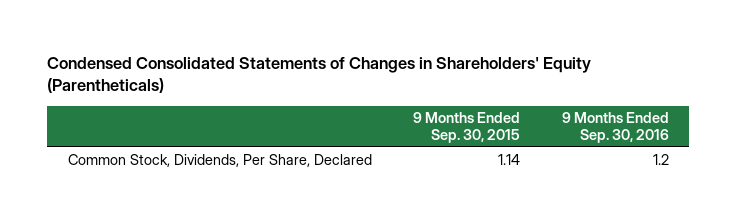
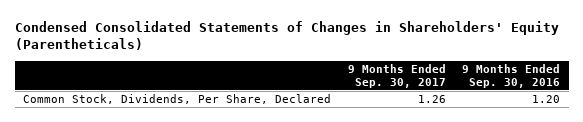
[413,111,521,144] 9 Months Ended Sep. 30, 2015 -> none
none -> [347,63,446,88] 9 Months Ended Sep. 30, 2017
[652,154,669,166] 1.2 -> [532,95,561,104] 1.20

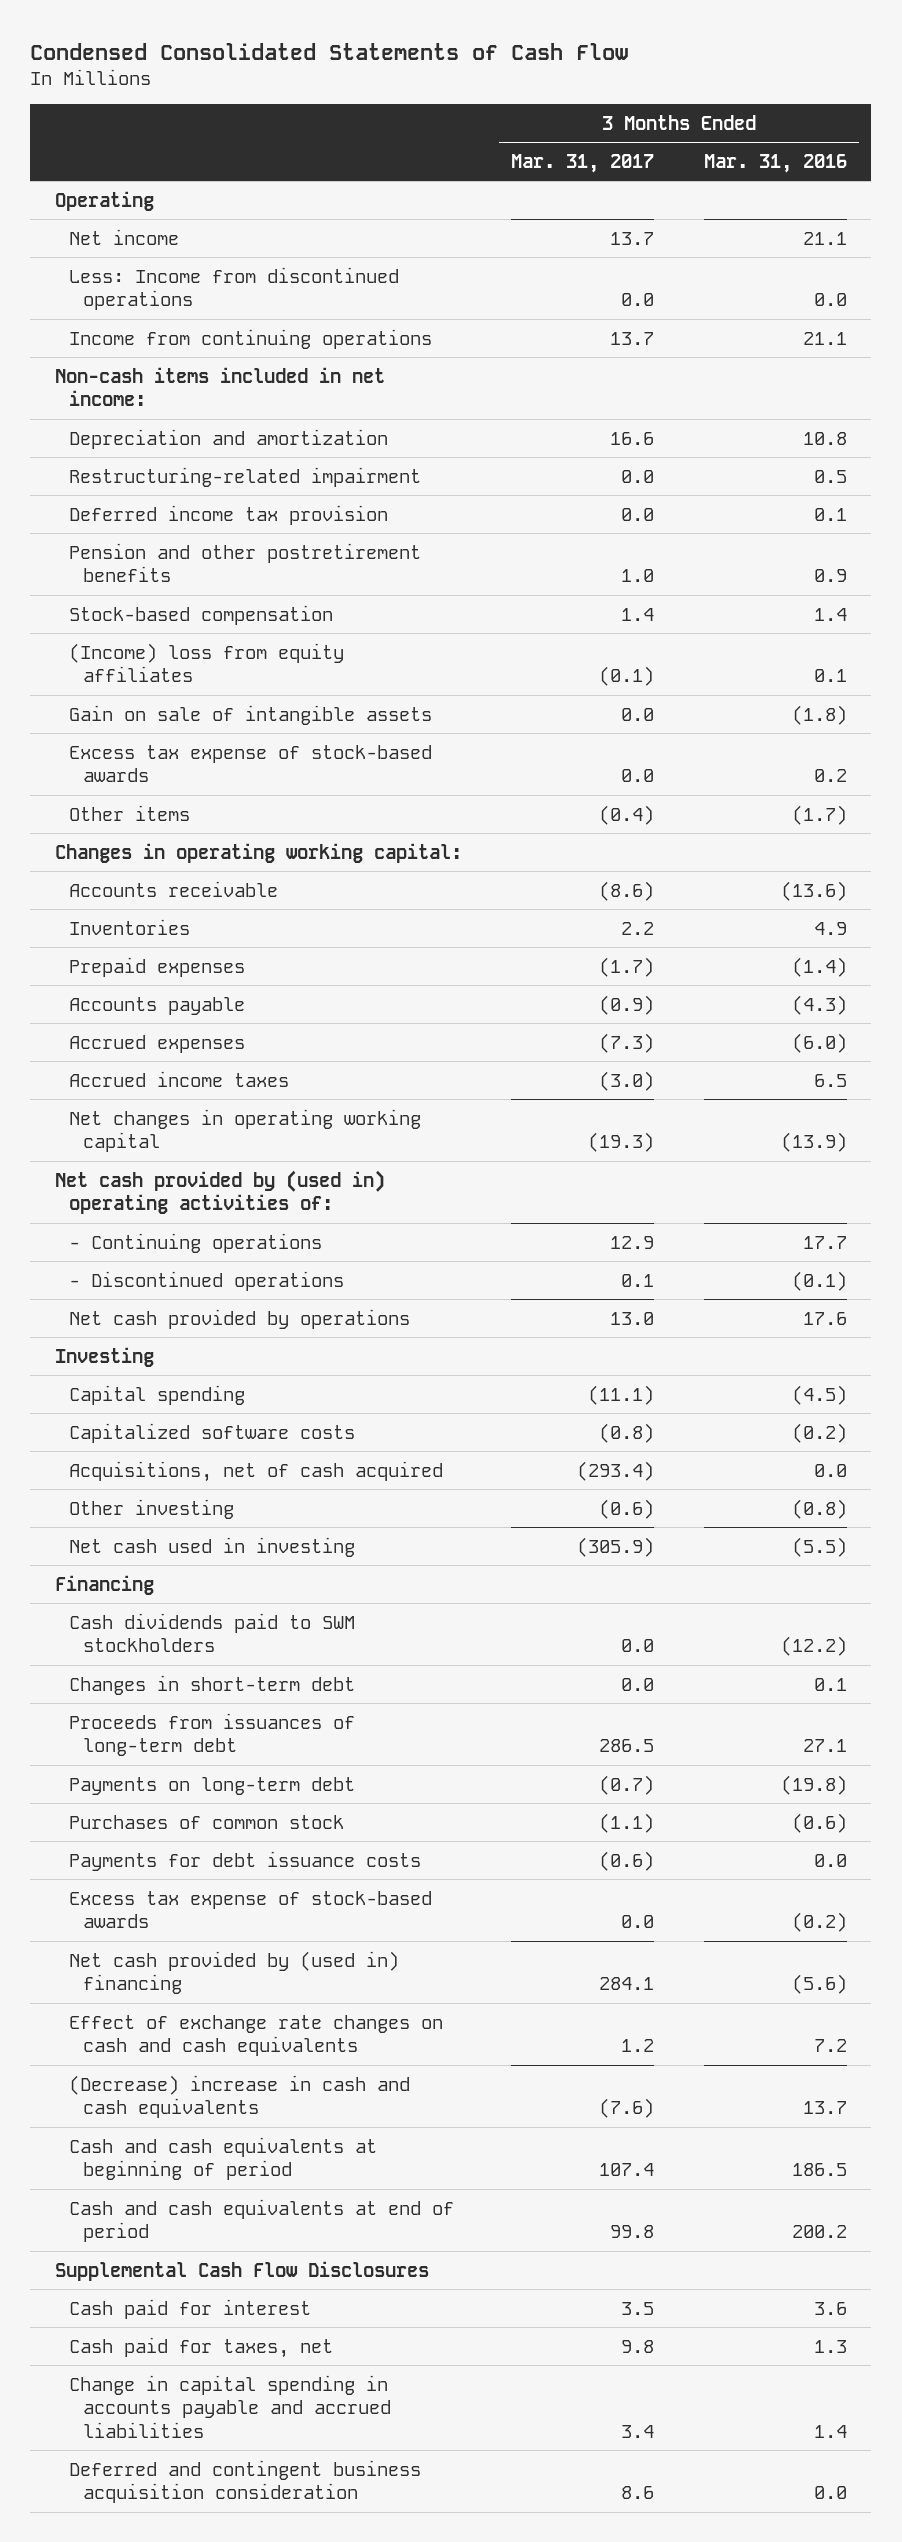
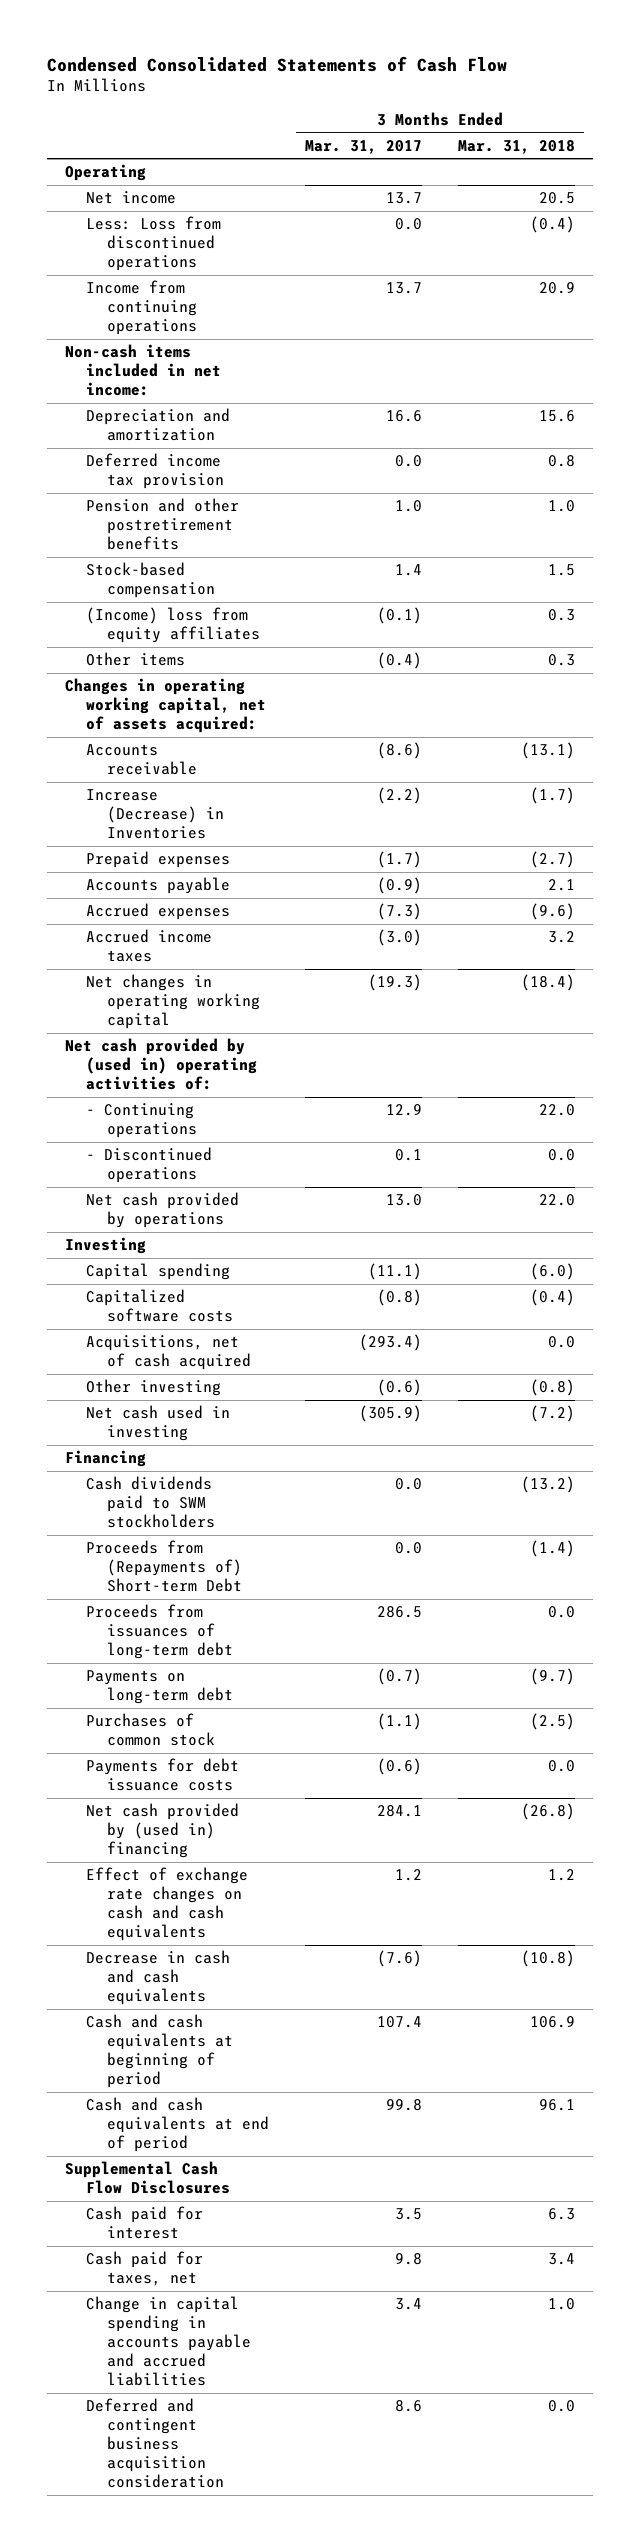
[703,153,847,173] Mar. 31, 2016 -> none
none -> [458,139,576,154] Mar. 31, 2018
[69,266,400,311] Less: Income from discontinued operations -> [85,216,221,272] Less: Loss from discontinued operations
[69,466,422,487] Restructuring-related impairment -> none
[69,704,433,725] Gain on sale of intangible assets -> none
[69,744,433,783] Excess tax expense of stock-based awards -> none
[54,842,462,863] Changes in operating working capital: -> [64,678,266,734] Changes in operating working capital, net of assets acquired:
[69,918,191,935] Inventories -> none
none -> [85,789,224,840] Increase (Decrease) in Inventories
[69,1674,356,1695] Changes in short-term debt -> [85,1540,242,1593] Proceeds from (Repayments of) Short-term Debt
[69,1890,433,1929] Excess tax expense of stock-based awards -> none
[69,2074,411,2119] (Decrease) increase in cash and cash equivalents -> [85,1950,230,2006] Decrease in cash and cash equivalents

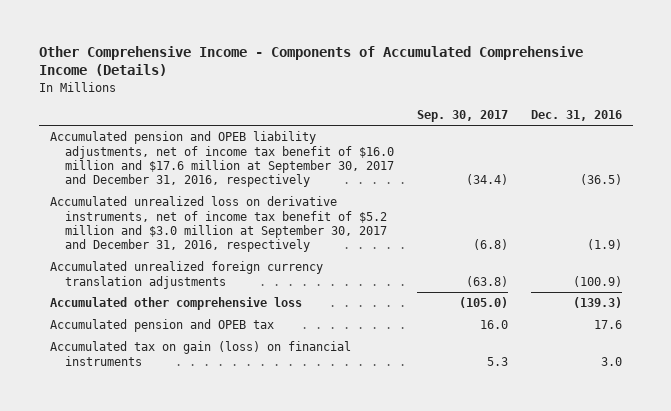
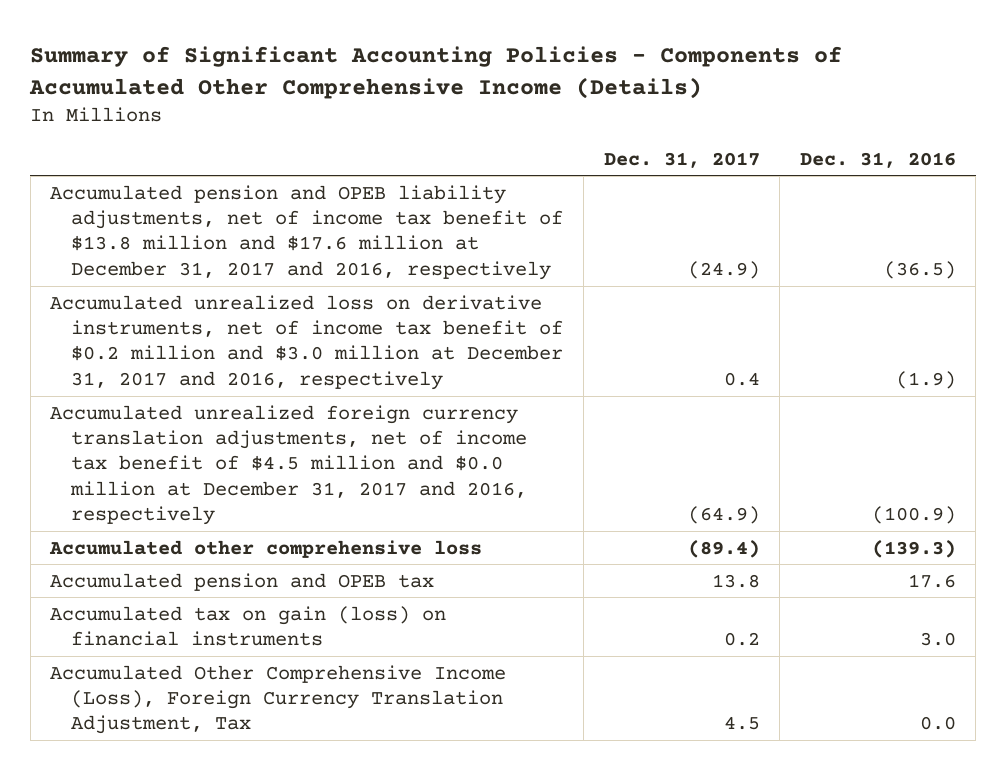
[38,46,583,77] Other Comprehensive Income - Components of Accumulated Comprehensive Income (Details) -> [29,45,843,99] Summary of Significant Accounting Policies - Components of Accumulated Other Comprehensive Income (Details)
[417,109,509,122] Sep. 30, 2017 -> none
none -> [603,151,760,168] Dec. 31, 2017
[49,131,395,188] Accumulated pension and OPEB liability adjustments, net of income tax benefit of $16.0 million and $17.6 million at September 30, 2017 and December 31, 2016, respectively -> [50,184,564,280] Accumulated pension and OPEB liability adjustments, net of income tax benefit of $13.8 million and $17.6 million at December 31, 2017 and 2016, respectively
[49,196,388,253] Accumulated unrealized loss on derivative instruments, net of income tax benefit of $5.2 million and $3.0 million at September 30, 2017 and December 31, 2016, respectively -> [50,294,564,390] Accumulated unrealized loss on derivative instruments, net of income tax benefit of $0.2 million and $3.0 million at December 31, 2017 and 2016, respectively
[49,261,323,289] Accumulated unrealized foreign currency translation adjustments -> [50,404,528,526] Accumulated unrealized foreign currency translation adjustments, net of income tax benefit of $4.5 million and $0.0 million at December 31, 2017 and 2016, respectively
none -> [50,664,507,735] Accumulated Other Comprehensive Income (Loss), Foreign Currency Translation Adjustment, Tax

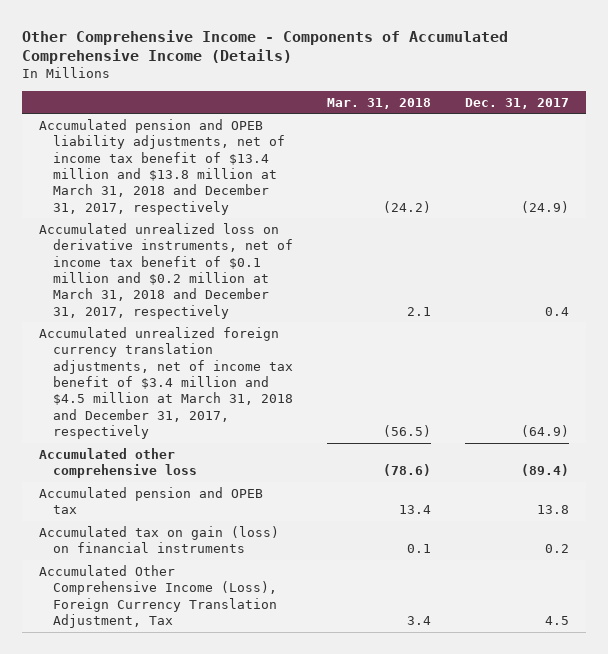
[29,45,843,99] Summary of Significant Accounting Policies - Components of Accumulated Other Comprehensive Income (Details) -> [22,29,509,65] Other Comprehensive Income - Components of Accumulated Comprehensive Income (Details)
[799,151,956,168] Dec. 31, 2016 -> none
none -> [326,97,431,109] Mar. 31, 2018
[50,184,564,280] Accumulated pension and OPEB liability adjustments, net of income tax benefit of $13.8 million and $17.6 million at December 31, 2017 and 2016, respectively -> [38,118,286,215] Accumulated pension and OPEB liability adjustments, net of income tax benefit of $13.4 million and $13.8 million at March 31, 2018 and December 31, 2017, respectively
[50,294,564,390] Accumulated unrealized loss on derivative instruments, net of income tax benefit of $0.2 million and $3.0 million at December 31, 2017 and 2016, respectively -> [38,222,294,319] Accumulated unrealized loss on derivative instruments, net of income tax benefit of $0.1 million and $0.2 million at March 31, 2018 and December 31, 2017, respectively
[50,404,528,526] Accumulated unrealized foreign currency translation adjustments, net of income tax benefit of $4.5 million and $0.0 million at December 31, 2017 and 2016, respectively -> [38,326,294,439] Accumulated unrealized foreign currency translation adjustments, net of income tax benefit of $3.4 million and $4.5 million at March 31, 2018 and December 31, 2017, respectively

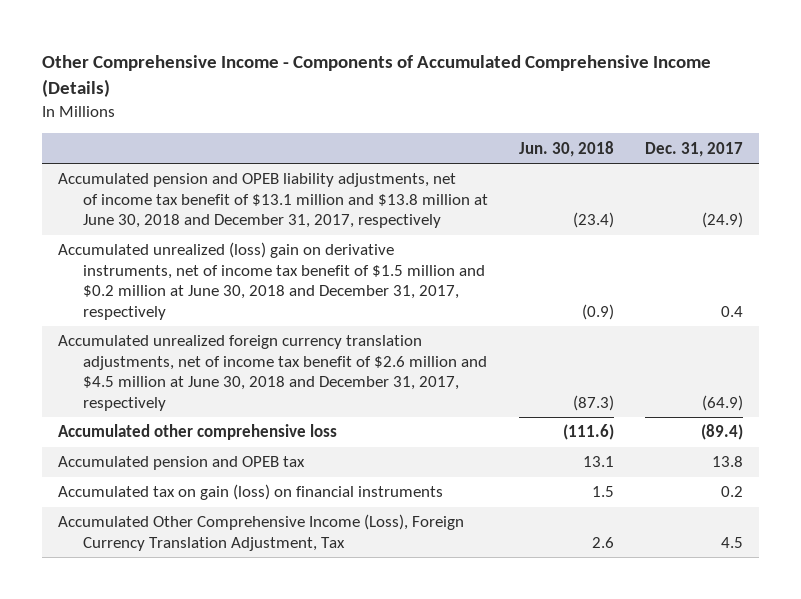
[326,97,431,109] Mar. 31, 2018 -> none
none -> [519,140,615,157] Jun. 30, 2018
[38,118,286,215] Accumulated pension and OPEB liability adjustments, net of income tax benefit of $13.4 million and $13.8 million at March 31, 2018 and December 31, 2017, respectively -> [57,173,489,229] Accumulated pension and OPEB liability adjustments, net of income tax benefit of $13.1 million and $13.8 million at June 30, 2018 and December 31, 2017, respectively
[38,222,294,319] Accumulated unrealized loss on derivative instruments, net of income tax benefit of $0.1 million and $0.2 million at March 31, 2018 and December 31, 2017, respectively -> [57,242,486,320] Accumulated unrealized (loss) gain on derivative instruments, net of income tax benefit of $1.5 million and $0.2 million at June 30, 2018 and December 31, 2017, respectively
[38,326,294,439] Accumulated unrealized foreign currency translation adjustments, net of income tax benefit of $3.4 million and $4.5 million at March 31, 2018 and December 31, 2017, respectively -> [57,335,488,411] Accumulated unrealized foreign currency translation adjustments, net of income tax benefit of $2.6 million and $4.5 million at June 30, 2018 and December 31, 2017, respectively

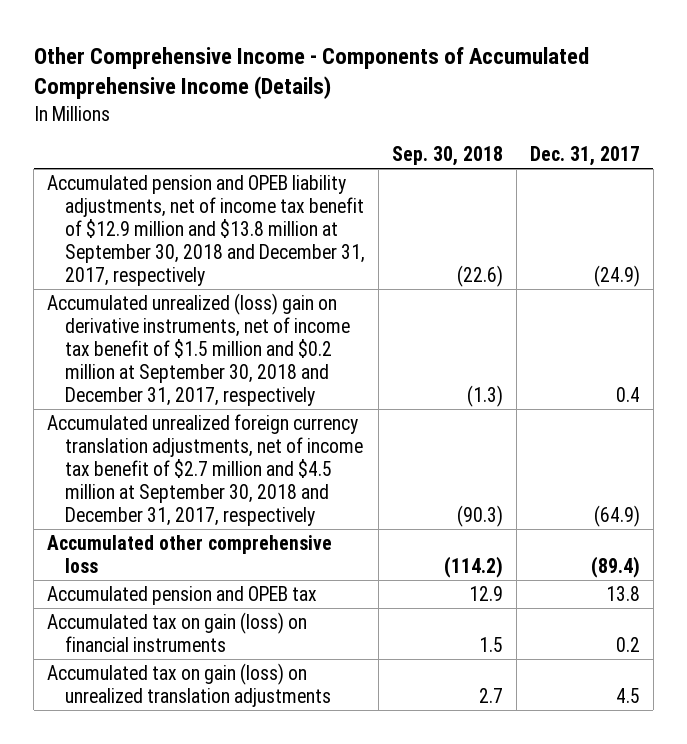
[519,140,615,157] Jun. 30, 2018 -> none
none -> [391,146,503,167] Sep. 30, 2018
[57,173,489,229] Accumulated pension and OPEB liability adjustments, net of income tax benefit of $13.1 million and $13.8 million at June 30, 2018 and December 31, 2017, respectively -> [47,174,366,286] Accumulated pension and OPEB liability adjustments, net of income tax benefit of $12.9 million and $13.8 million at September 30, 2018 and December 31, 2017, respectively
[57,242,486,320] Accumulated unrealized (loss) gain on derivative instruments, net of income tax benefit of $1.5 million and $0.2 million at June 30, 2018 and December 31, 2017, respectively -> [47,292,351,406] Accumulated unrealized (loss) gain on derivative instruments, net of income tax benefit of $1.5 million and $0.2 million at September 30, 2018 and December 31, 2017, respectively
[57,335,488,411] Accumulated unrealized foreign currency translation adjustments, net of income tax benefit of $2.6 million and $4.5 million at June 30, 2018 and December 31, 2017, respectively -> [47,413,364,526] Accumulated unrealized foreign currency translation adjustments, net of income tax benefit of $2.7 million and $4.5 million at September 30, 2018 and December 31, 2017, respectively
[57,514,464,551] Accumulated Other Comprehensive Income (Loss), Foreign Currency Translation Adjustment, Tax -> [47,662,332,707] Accumulated tax on gain (loss) on unrealized translation adjustments

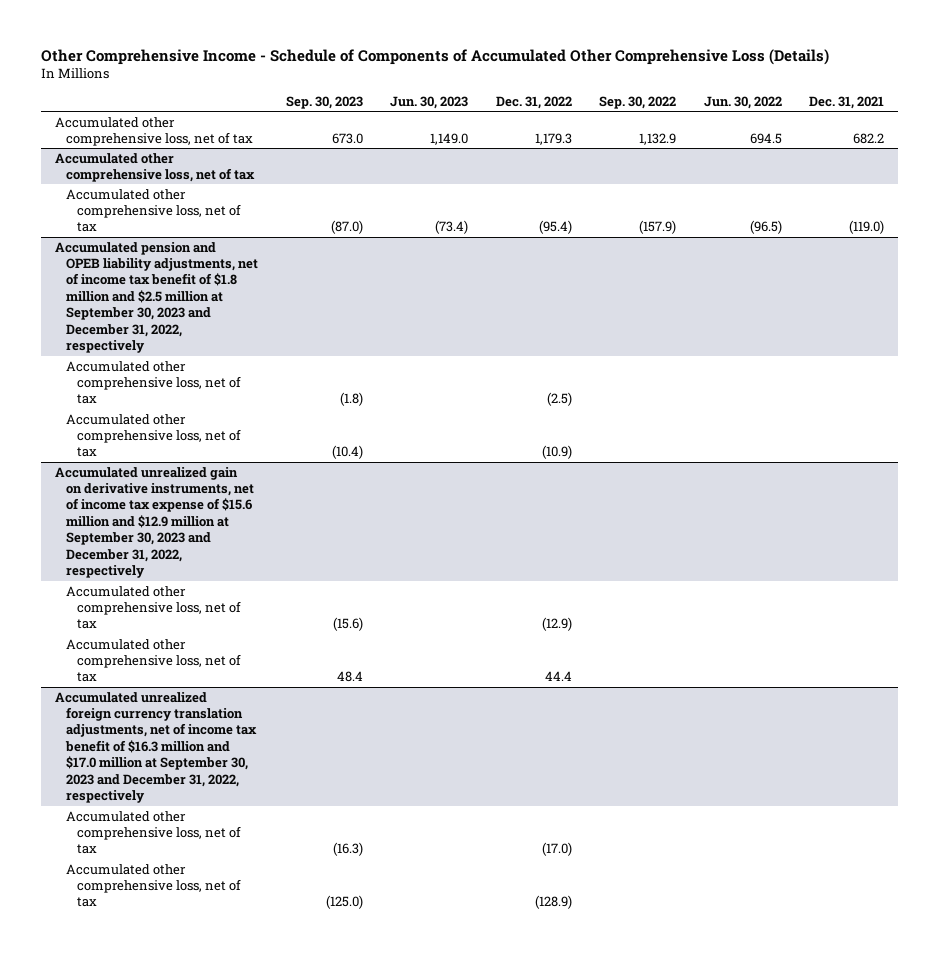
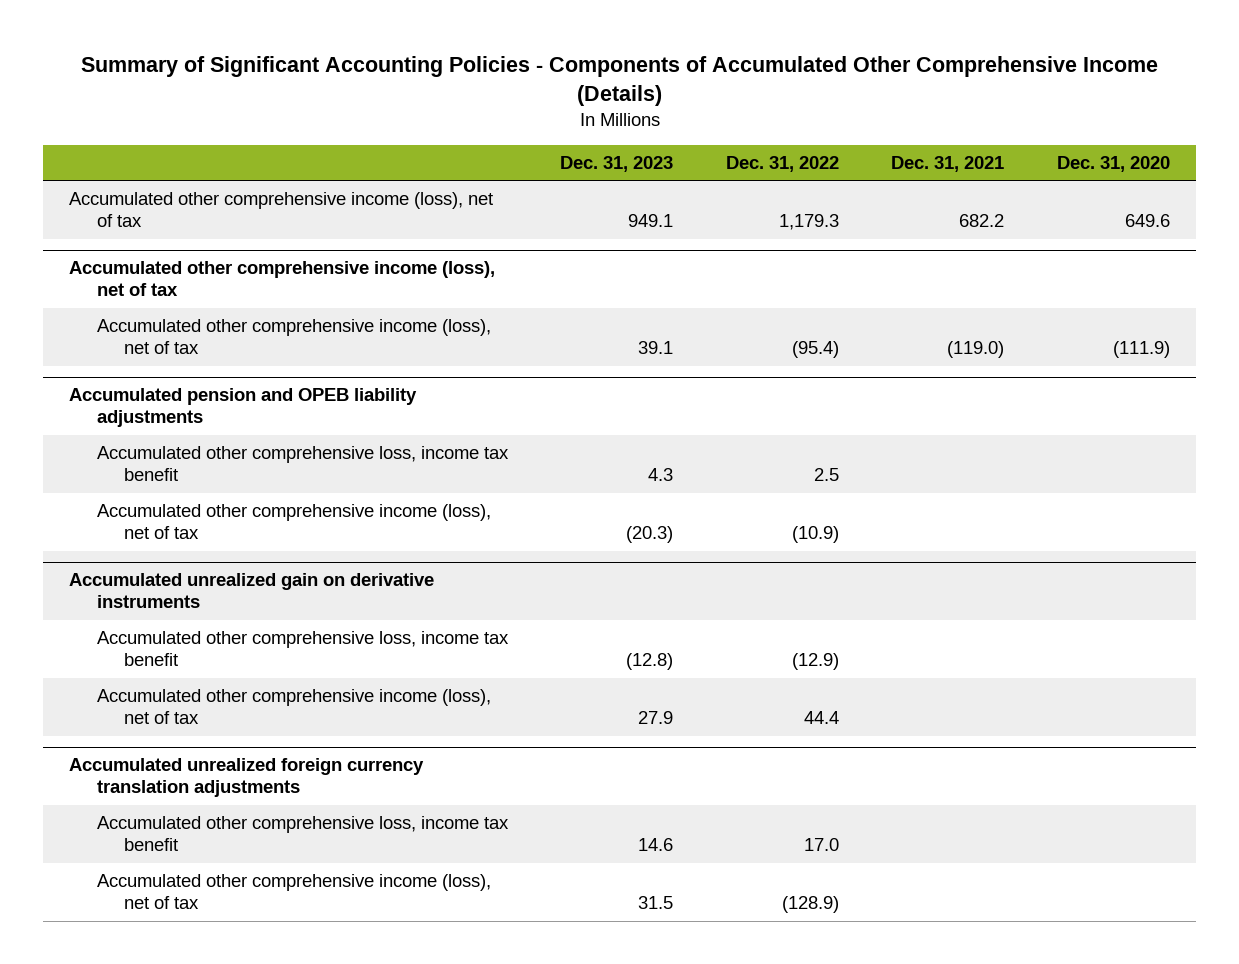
[40,48,829,65] Other Comprehensive Income - Schedule of Components of Accumulated Other Comprehensive Loss (Details) -> [80,56,1158,106] Summary of Significant Accounting Policies - Components of Accumulated Other Comprehensive Income (Details)
[285,95,363,109] Sep. 30, 2023 -> none
[390,95,469,109] Jun. 30, 2023 -> none
[599,95,677,109] Sep. 30, 2022 -> none
[703,95,782,109] Jun. 30, 2022 -> none
none -> [560,156,674,173] Dec. 31, 2023
none -> [1056,156,1170,173] Dec. 31, 2020
[54,116,254,146] Accumulated other comprehensive loss, net of tax -> [69,192,494,228] Accumulated other comprehensive income (loss), net of tax
[54,152,256,182] Accumulated other comprehensive loss, net of tax -> [69,261,496,297] Accumulated other comprehensive income (loss), net of tax
[66,188,242,233] Accumulated other comprehensive loss, net of tax -> [96,319,491,355] Accumulated other comprehensive income (loss), net of tax
[54,241,259,354] Accumulated pension and OPEB liability adjustments, net of income tax benefit of $1.8 million and $2.5 million at September 30, 2023 and December 31, 2022, respectively -> [69,388,418,428] Accumulated pension and OPEB liability adjustments
[66,360,242,405] Accumulated other comprehensive loss, net of tax -> [96,446,509,482] Accumulated other comprehensive loss, income tax benefit
[546,392,572,407] (2.5) -> [813,468,839,482] 2.5
[66,413,242,458] Accumulated other comprehensive loss, net of tax -> [96,504,491,540] Accumulated other comprehensive income (loss), net of tax
[54,466,255,579] Accumulated unrealized gain on derivative instruments, net of income tax expense of $15.6 million and $12.9 million at September 30, 2023 and December 31, 2022, respectively -> [69,573,435,609] Accumulated unrealized gain on derivative instruments
[66,585,242,630] Accumulated other comprehensive loss, net of tax -> [96,631,509,667] Accumulated other comprehensive loss, income tax benefit
[66,638,242,683] Accumulated other comprehensive loss, net of tax -> [96,689,491,725] Accumulated other comprehensive income (loss), net of tax
[54,691,258,804] Accumulated unrealized foreign currency translation adjustments, net of income tax benefit of $16.3 million and $17.0 million at September 30, 2023 and December 31, 2022, respectively -> [69,758,425,798] Accumulated unrealized foreign currency translation adjustments
[66,810,242,855] Accumulated other comprehensive loss, net of tax -> [96,816,509,852] Accumulated other comprehensive loss, income tax benefit
[541,842,572,857] (17.0) -> [803,838,839,852] 17.0
[66,863,242,908] Accumulated other comprehensive loss, net of tax -> [96,874,491,910] Accumulated other comprehensive income (loss), net of tax

